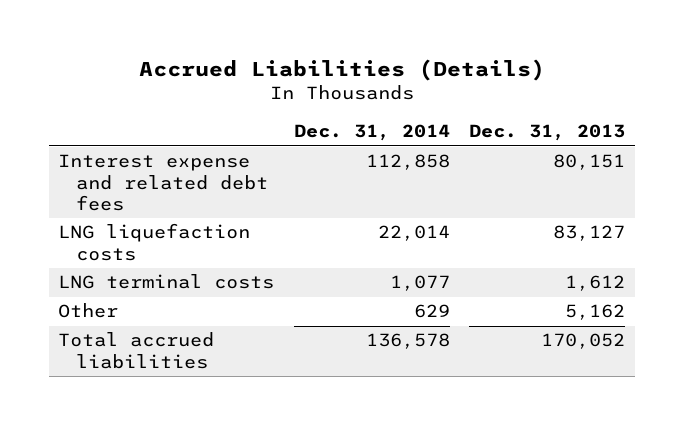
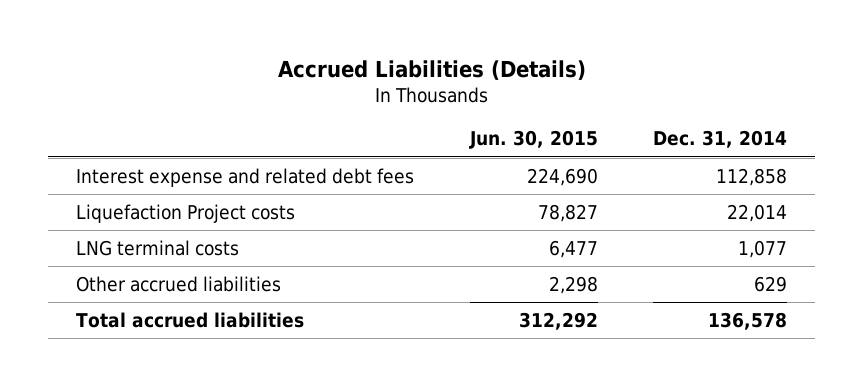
[469,124,626,142] Dec. 31, 2013 -> none
none -> [468,130,598,150] Jun. 30, 2015
[58,223,251,261] LNG liquefaction costs -> [75,203,295,223] Liquefaction Project costs
[58,303,119,319] Other -> [75,275,281,292] Other accrued liabilities

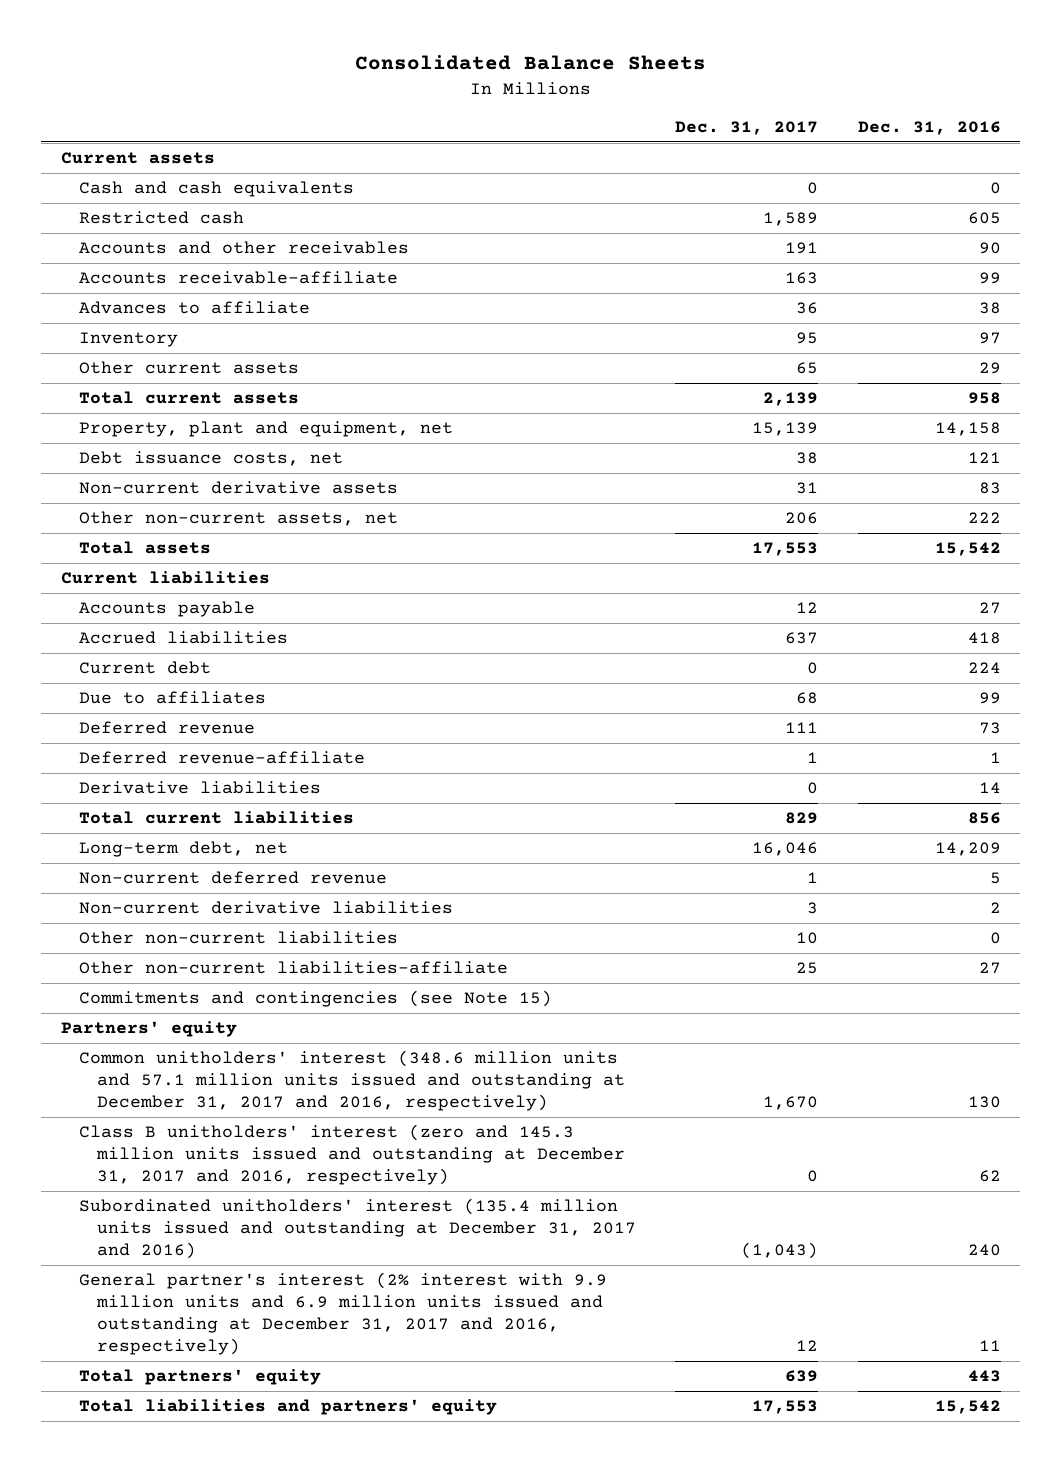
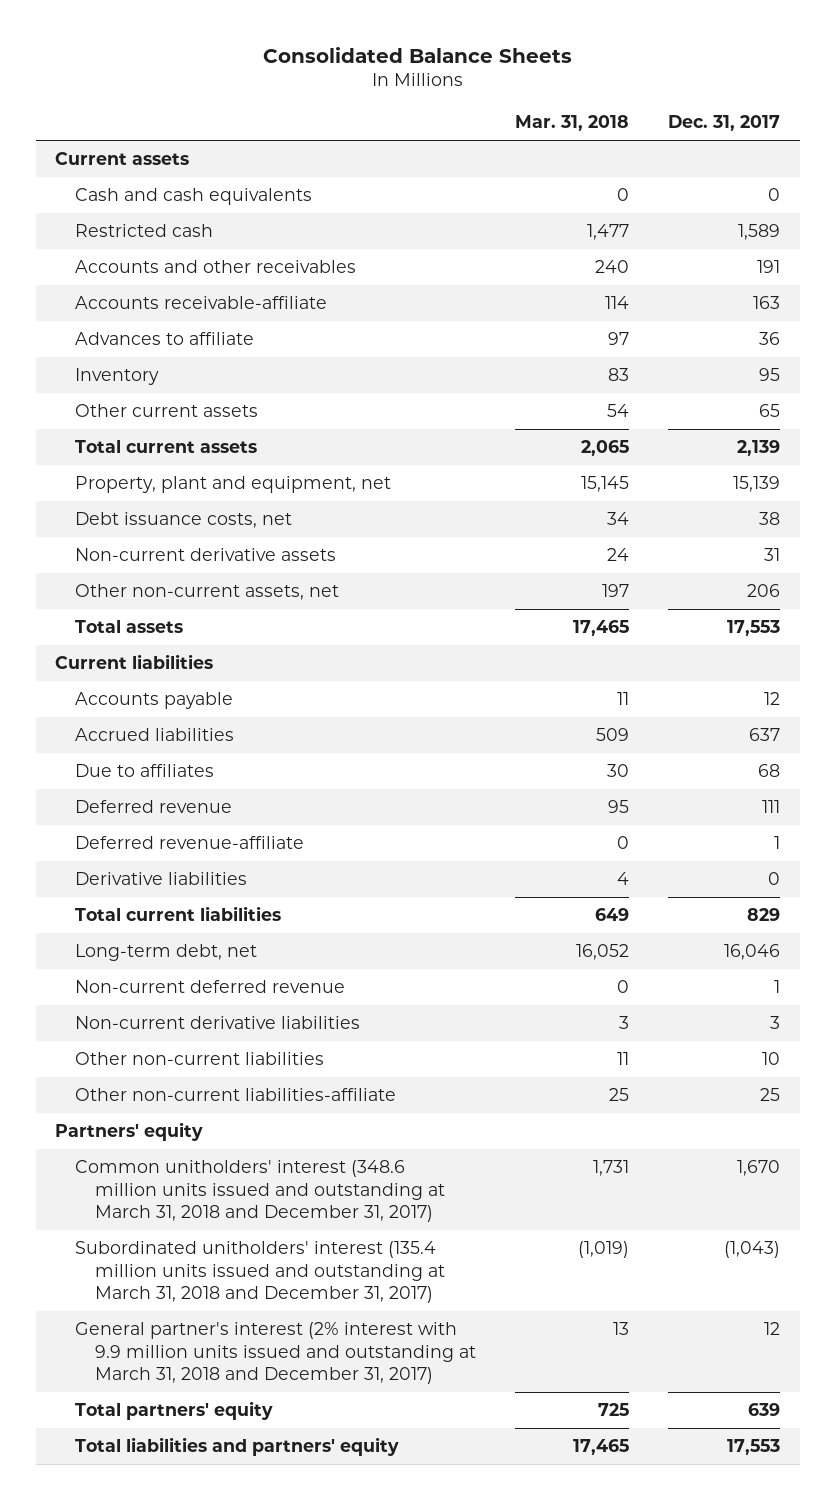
[857,121,1001,136] Dec. 31, 2016 -> none
none -> [515,115,630,132] Mar. 31, 2018
[78,661,211,675] Current debt -> none
[78,990,552,1008] Commitments and contingencies (see Note 15) -> none
[78,1124,625,1186] Class B unitholders' interest (zero and 145.3 million units issued and outstanding at December 31, 2017 and 2016, respectively) -> none
[78,1050,625,1112] Common unitholders' interest (348.6 million units and 57.1 million units issued and outstanding at December 31, 2017 and 2016, respectively) -> [75,1160,445,1223] Common unitholders' interest (348.6 million units issued and outstanding at March 31, 2018 and December 31, 2017)
[78,1198,636,1260] Subordinated unitholders' interest (135.4 million units issued and outstanding at December 31, 2017 and 2016) -> [75,1241,445,1304] Subordinated unitholders' interest (135.4 million units issued and outstanding at March 31, 2018 and December 31, 2017)
[78,1272,607,1356] General partner's interest (2% interest with 9.9 million units and 6.9 million units issued and outstanding at December 31, 2017 and 2016, respectively) -> [75,1322,476,1385] General partner's interest (2% interest with 9.9 million units issued and outstanding at March 31, 2018 and December 31, 2017)

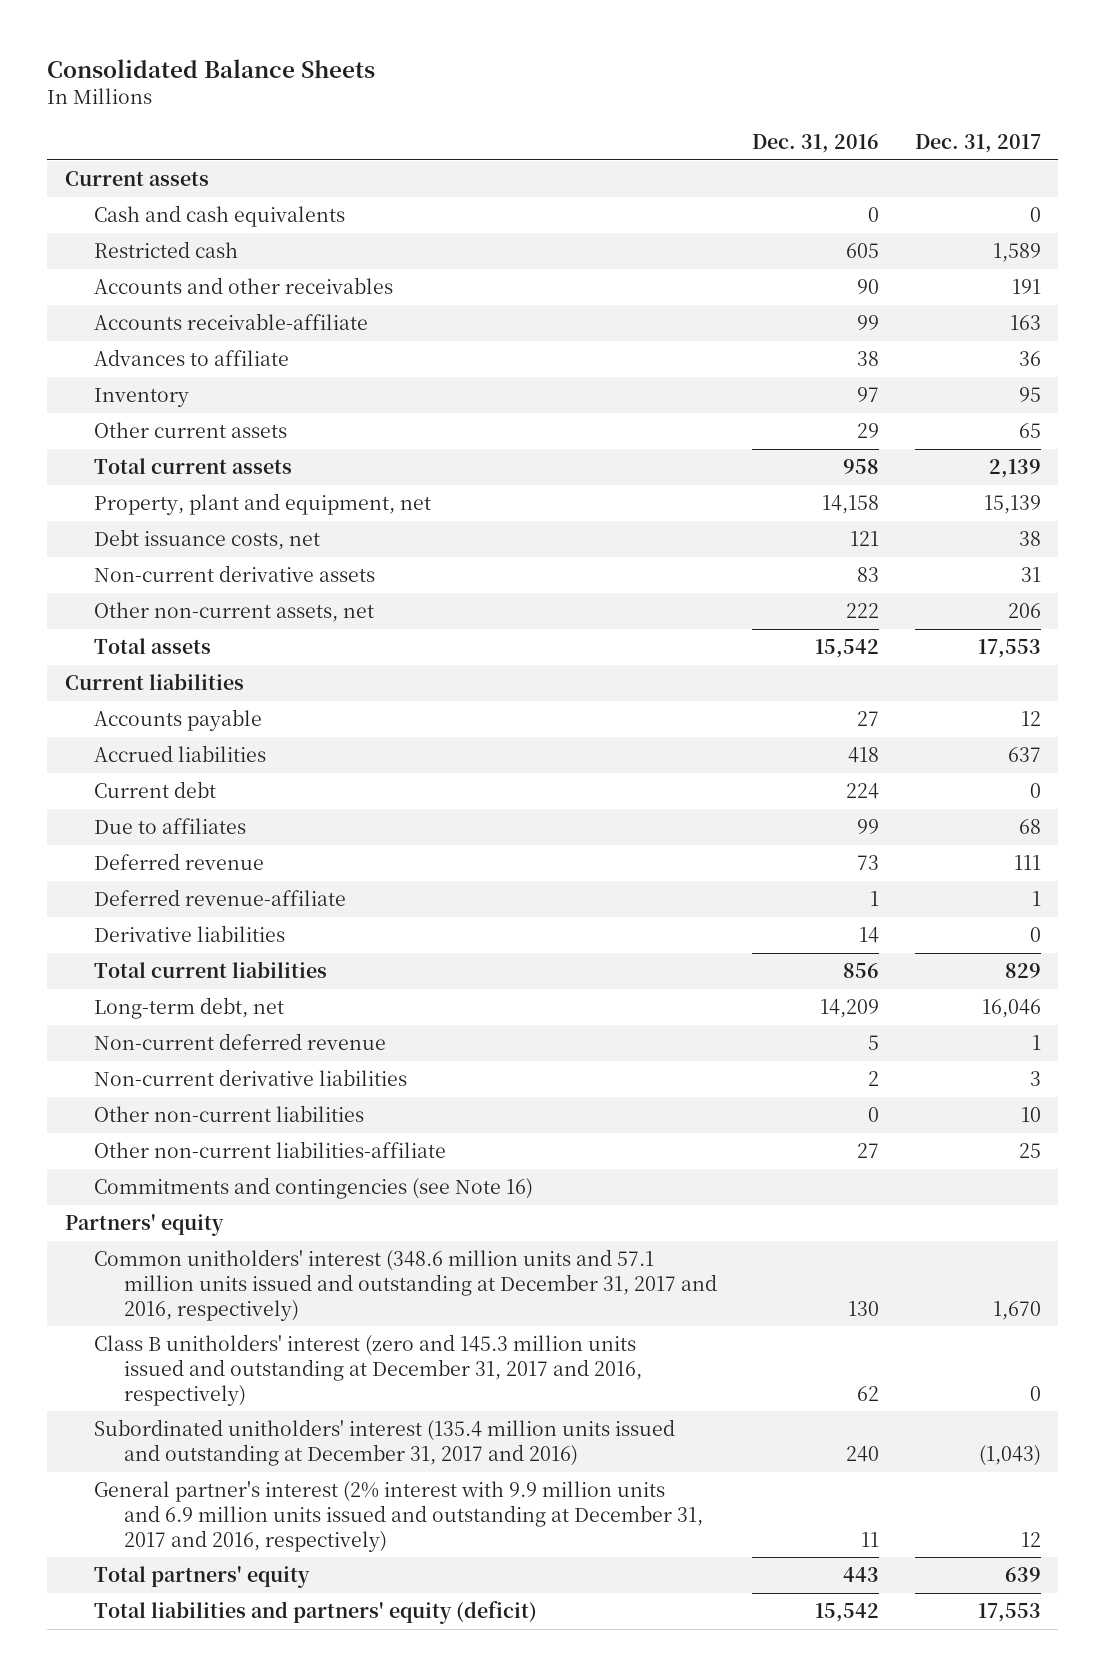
[515,115,630,132] Mar. 31, 2018 -> none
none -> [752,134,880,154] Dec. 31, 2016
none -> [94,781,217,799] Current debt
none -> [94,1177,534,1200] Commitments and contingencies (see Note 16)
[75,1160,445,1223] Common unitholders' interest (348.6 million units issued and outstanding at March 31, 2018 and December 31, 2017) -> [94,1249,718,1321] Common unitholders' interest (348.6 million units and 57.1 million units issued and outstanding at December 31, 2017 and 2016, respectively)
none -> [94,1334,643,1406] Class B unitholders' interest (zero and 145.3 million units issued and outstanding at December 31, 2017 and 2016, respectively)
[75,1241,445,1304] Subordinated unitholders' interest (135.4 million units issued and outstanding at March 31, 2018 and December 31, 2017) -> [94,1419,676,1466] Subordinated unitholders' interest (135.4 million units issued and outstanding at December 31, 2017 and 2016)
[75,1322,476,1385] General partner's interest (2% interest with 9.9 million units issued and outstanding at March 31, 2018 and December 31, 2017) -> [94,1481,704,1552] General partner's interest (2% interest with 9.9 million units and 6.9 million units issued and outstanding at December 31, 2017 and 2016, respectively)
[75,1437,400,1457] Total liabilities and partners' equity -> [94,1601,538,1625] Total liabilities and partners' equity (deficit)

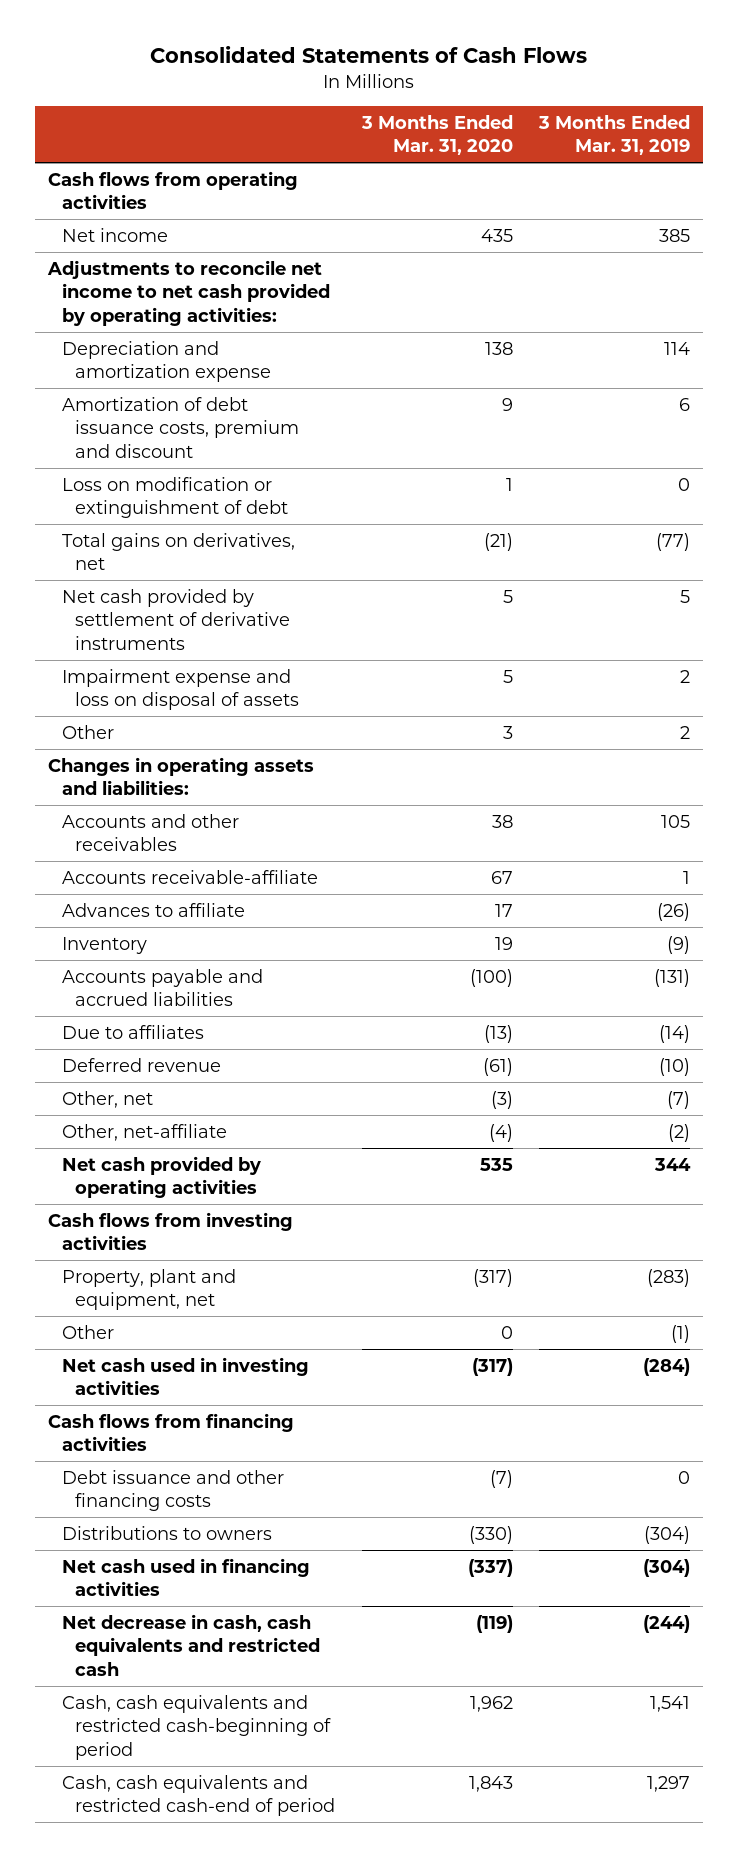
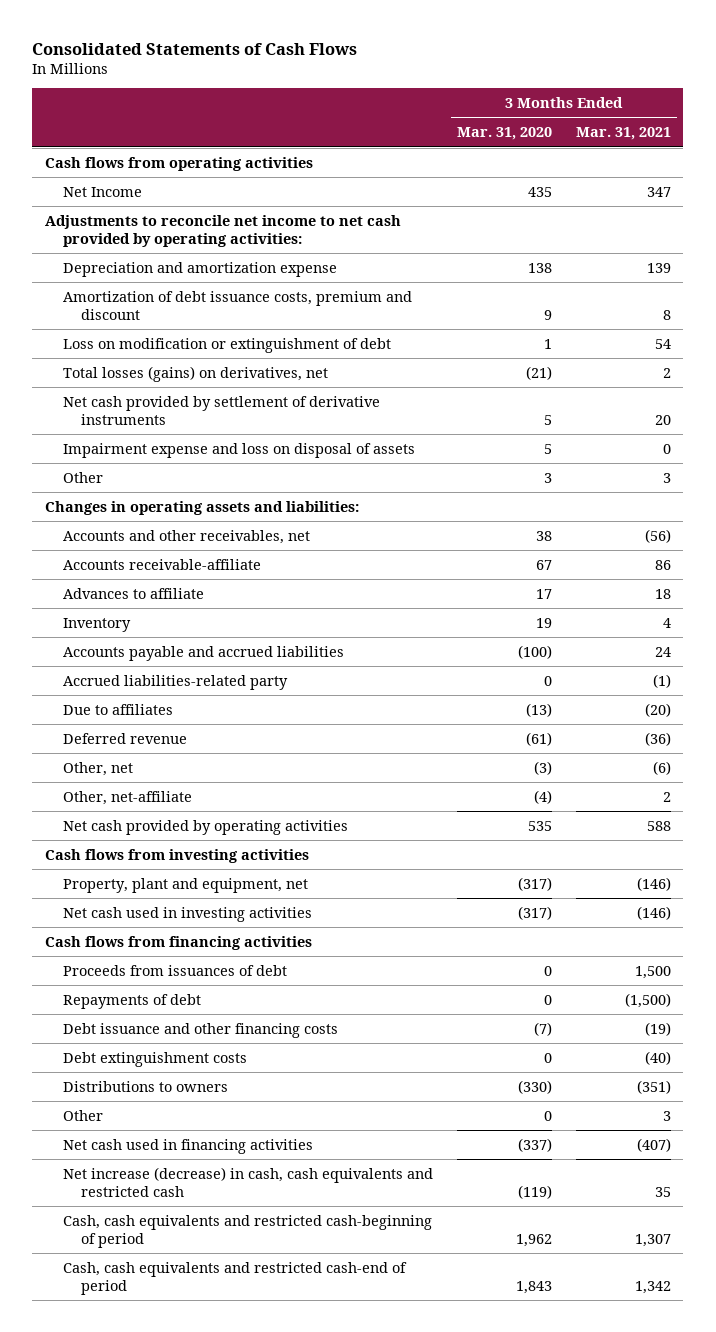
[538,114,691,156] 3 Months Ended Mar. 31, 2019 -> none
none -> [576,127,672,141] Mar. 31, 2021
[61,227,168,242] Net income -> [62,186,142,197] Net Income
[61,532,295,571] Total gains on derivatives, net -> [62,365,328,382] Total losses (gains) on derivatives, net
[61,813,239,852] Accounts and other receivables -> [62,529,310,544] Accounts and other receivables, net
none -> [62,674,288,690] Accrued liabilities-related party
none -> [62,964,287,976] Proceeds from issuances of debt
none -> [62,993,201,1009] Repayments of debt
none -> [62,1051,247,1067] Debt extinguishment costs
[61,1324,114,1339] Other -> [62,1109,103,1121] Other
[61,1613,321,1676] Net decrease in cash, cash equivalents and restricted cash -> [62,1166,433,1197] Net increase (decrease) in cash, cash equivalents and restricted cash

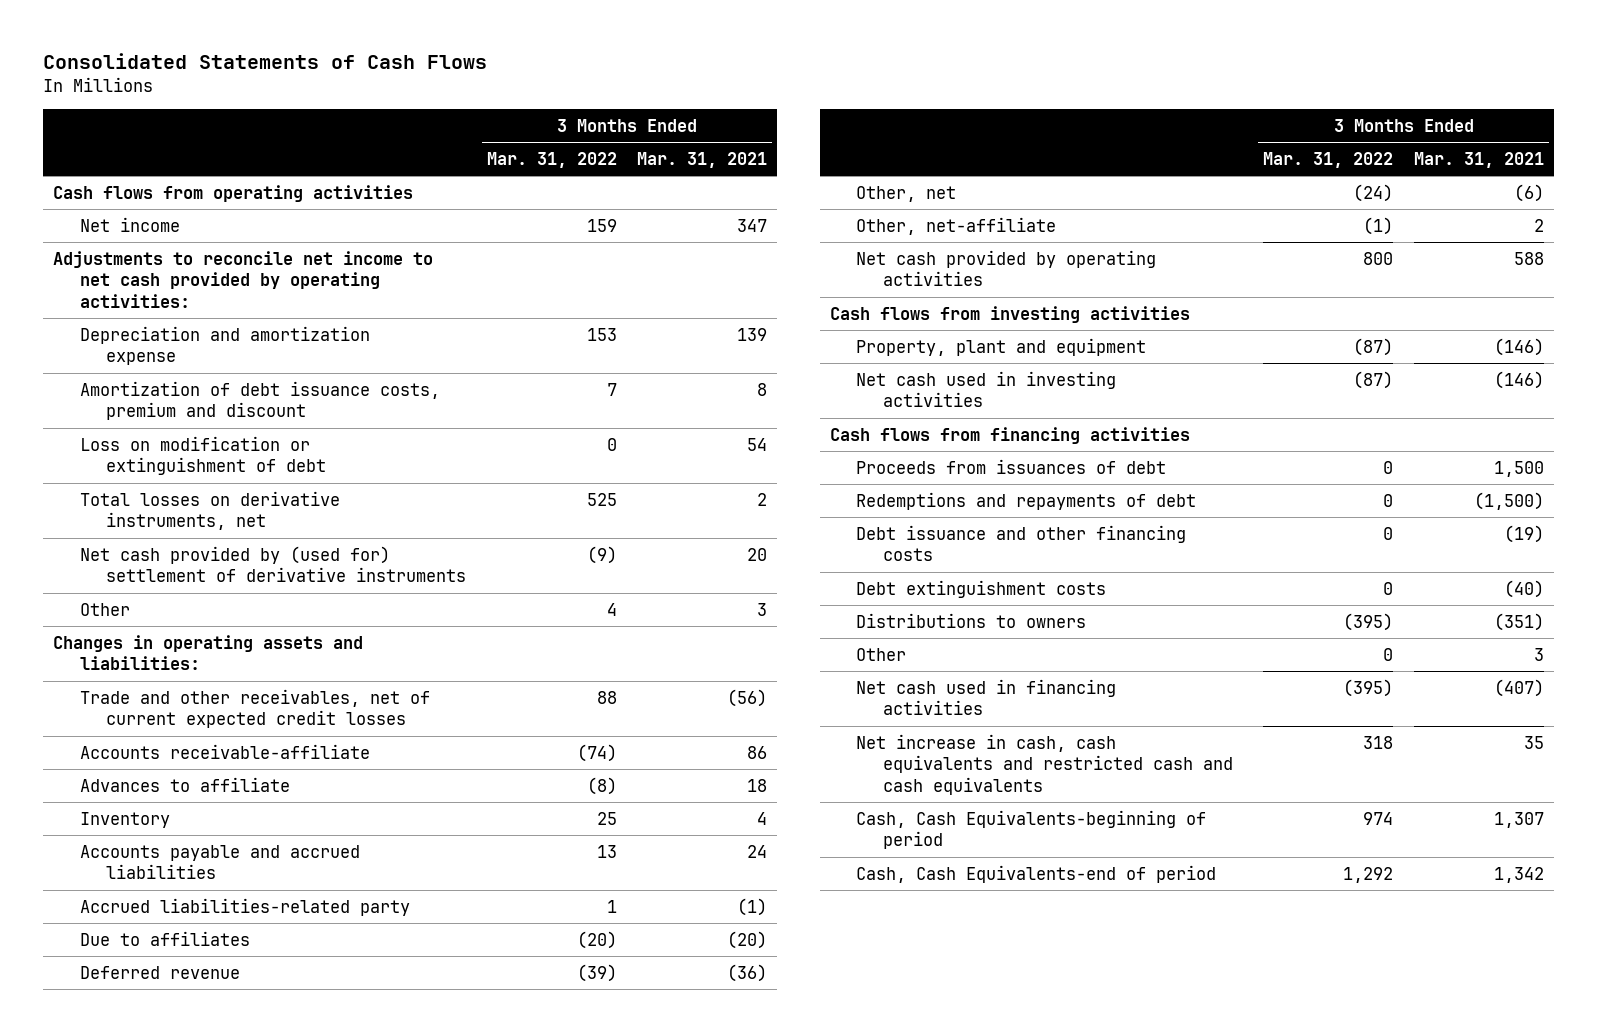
[457,127,553,141] Mar. 31, 2020 -> none
none -> [486,151,617,168] Mar. 31, 2022
[62,186,142,197] Net Income -> [79,216,180,232] Net income
[62,442,415,458] Impairment expense and loss on disposal of assets -> none
[62,365,328,382] Total losses (gains) on derivatives, net -> [79,490,340,531] Total losses on derivative instruments, net
[62,395,380,425] Net cash provided by settlement of derivative instruments -> [79,545,467,583] Net cash provided by (used for) settlement of derivative instruments
[62,529,310,544] Accounts and other receivables, net -> [79,688,430,729] Trade and other receivables, net of current expected credit losses
[62,877,308,893] Property, plant and equipment, net -> [856,337,1147,356] Property, plant and equipment
[62,993,201,1009] Repayments of debt -> [856,491,1197,510] Redemptions and repayments of debt
[62,1166,433,1197] Net increase (decrease) in cash, cash equivalents and restricted cash -> [856,733,1233,795] Net increase in cash, cash equivalents and restricted cash and cash equivalents
[62,1214,432,1248] Cash, cash equivalents and restricted cash-beginning of period -> [856,809,1207,850] Cash, Cash Equivalents-beginning of period
[62,1261,407,1295] Cash, cash equivalents and restricted cash-end of period -> [856,864,1217,883] Cash, Cash Equivalents-end of period

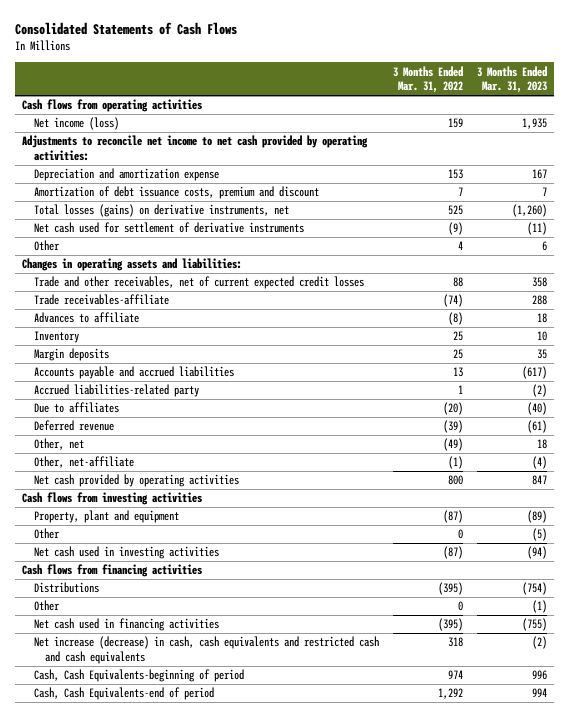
[637,151,768,168] Mar. 31, 2021 -> none
none -> [477,65,548,94] 3 Months Ended Mar. 31, 2023
[79,216,180,232] Net income -> [33,117,119,131] Net income (loss)
[79,435,327,476] Loss on modification or extinguishment of debt -> none
[79,490,340,531] Total losses on derivative instruments, net -> [33,204,289,218] Total losses (gains) on derivative instruments, net
[79,545,467,583] Net cash provided by (used for) settlement of derivative instruments -> [33,222,304,234] Net cash used for settlement of derivative instruments
[79,743,370,759] Accounts receivable-affiliate -> [33,294,169,306] Trade receivables-affiliate
none -> [33,348,109,362] Margin deposits
[1353,183,1394,202] (24) -> [442,438,463,452] (49)
none -> [33,528,60,540] Other
[856,458,1167,474] Proceeds from issuances of debt -> none
[856,491,1197,510] Redemptions and repayments of debt -> none
[856,524,1187,562] Debt issuance and other financing costs -> none
[856,579,1107,598] Debt extinguishment costs -> none
[856,612,1087,628] Distributions to owners -> [33,582,99,594] Distributions
[856,733,1233,795] Net increase in cash, cash equivalents and restricted cash and cash equivalents -> [33,636,379,664] Net increase (decrease) in cash, cash equivalents and restricted cash and cash equivalents

